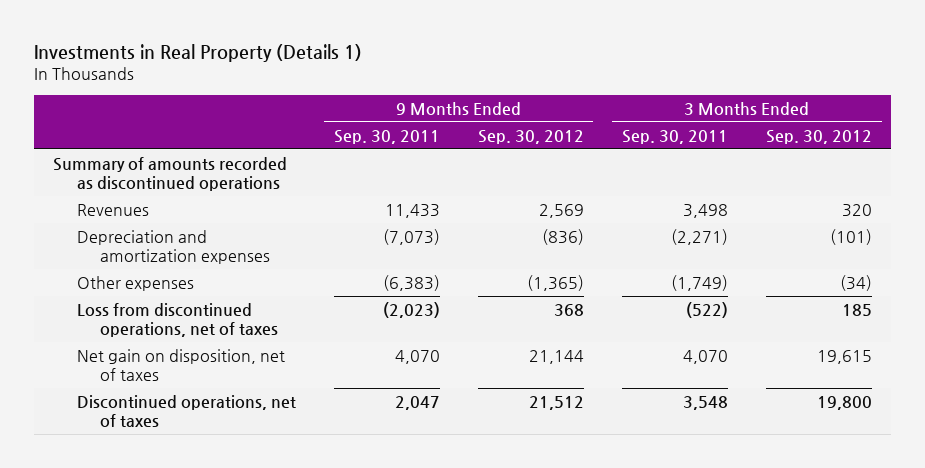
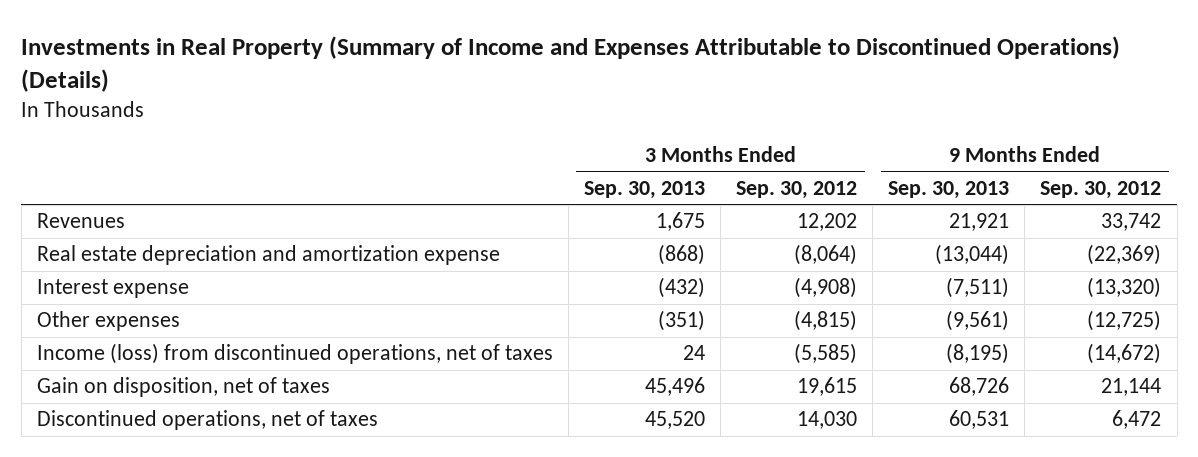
[34,44,363,63] Investments in Real Property (Details 1) -> [21,35,1121,92] Investments in Real Property (Summary of Income and Expenses Attributable to Discontinued Operations) (Details)
[333,129,440,144] Sep. 30, 2011 -> none
[621,129,728,144] Sep. 30, 2011 -> none
none -> [584,180,706,199] Sep. 30, 2013
none -> [888,180,1010,199] Sep. 30, 2013
[53,156,288,192] Summary of amounts recorded as discontinued operations -> none
[538,203,584,218] 2,569 -> [1101,213,1162,232] 33,742
[841,203,872,217] 320 -> [797,213,858,232] 12,202
[76,229,270,265] Depreciation and amortization expenses -> [37,245,501,266] Real estate depreciation and amortization expense
[541,228,584,245] (836) -> [1087,244,1162,266] (22,369)
[829,228,872,245] (101) -> [794,244,858,266] (8,064)
none -> [37,279,190,299] Interest expense
[526,274,584,291] (1,365) -> [1087,310,1162,332] (12,725)
[839,274,872,291] (34) -> [794,310,858,332] (4,815)
[76,302,278,338] Loss from discontinued operations, net of taxes -> [37,343,554,365] Income (loss) from discontinued operations, net of taxes
[553,303,584,316] 368 -> [1087,343,1162,365] (14,672)
[841,303,872,316] 185 -> [794,343,858,365] (5,585)
[76,348,285,382] Net gain on disposition, net of taxes -> [37,377,331,398] Gain on disposition, net of taxes
[528,395,584,410] 21,512 -> [1112,410,1162,430] 6,472
[816,395,872,410] 19,800 -> [797,411,858,430] 14,030

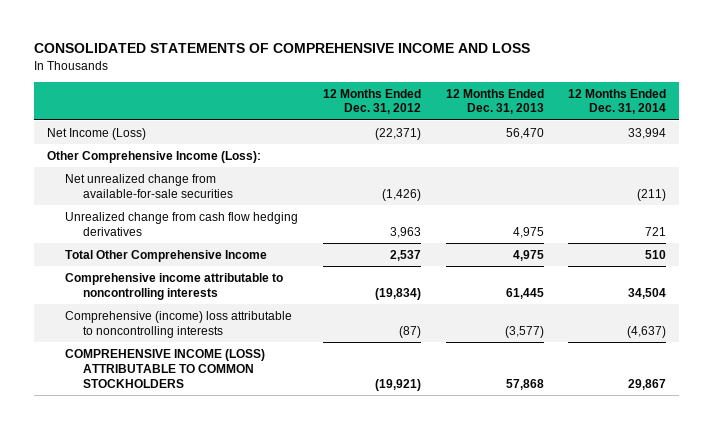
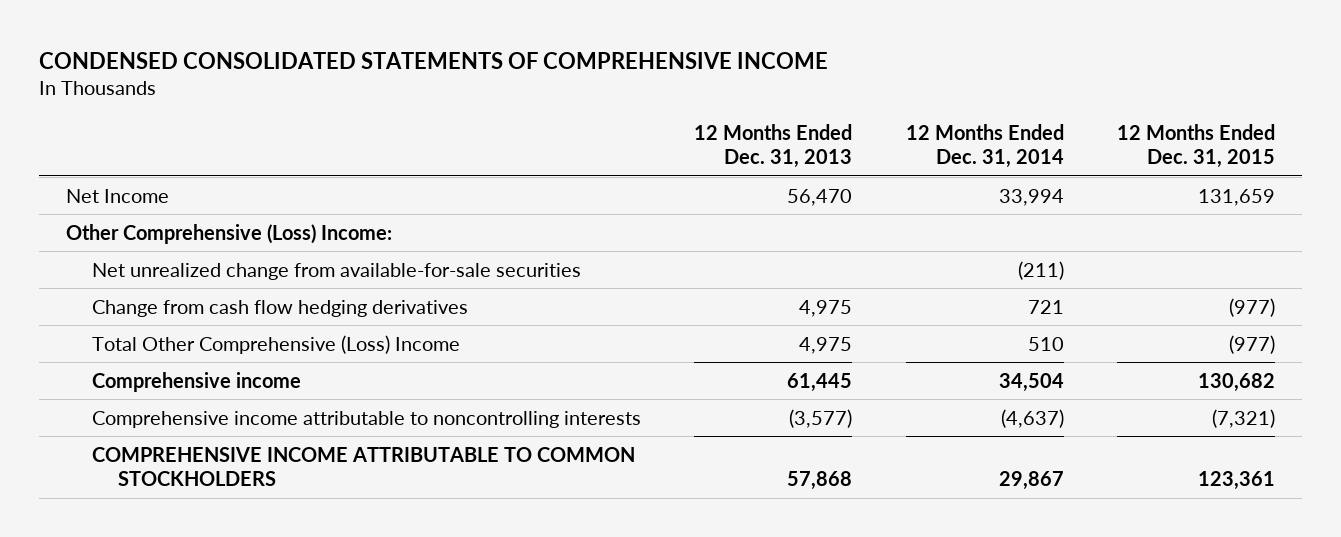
[34,43,531,54] CONSOLIDATED STATEMENTS OF COMPREHENSIVE INCOME AND LOSS -> [38,51,828,69] CONDENSED CONSOLIDATED STATEMENTS OF COMPREHENSIVE INCOME
[322,88,421,115] 12 Months Ended Dec. 31, 2012 -> none
none -> [1117,123,1276,169] 12 Months Ended Dec. 31, 2015
[46,127,146,140] Net Income (Loss) -> [65,188,169,203] Net Income
[46,150,261,163] Other Comprehensive Income (Loss): -> [65,223,392,244] Other Comprehensive (Loss) Income:
[64,310,292,338] Comprehensive (income) loss attributable to noncontrolling interests -> none
[64,211,298,236] Unrealized change from cash flow hedging derivatives -> [91,299,468,317] Change from cash flow hedging derivatives
[64,249,267,262] Total Other Comprehensive Income -> [91,334,460,354] Total Other Comprehensive (Loss) Income
none -> [91,371,301,392] Comprehensive income
[505,287,544,299] 61,445 -> [789,408,853,428] (3,577)
[628,287,667,299] 34,504 -> [1000,408,1064,428] (4,637)
[64,348,265,388] COMPREHENSIVE INCOME (LOSS) ATTRIBUTABLE TO COMMON STOCKHOLDERS -> [91,446,635,486] COMPREHENSIVE INCOME ATTRIBUTABLE TO COMMON STOCKHOLDERS

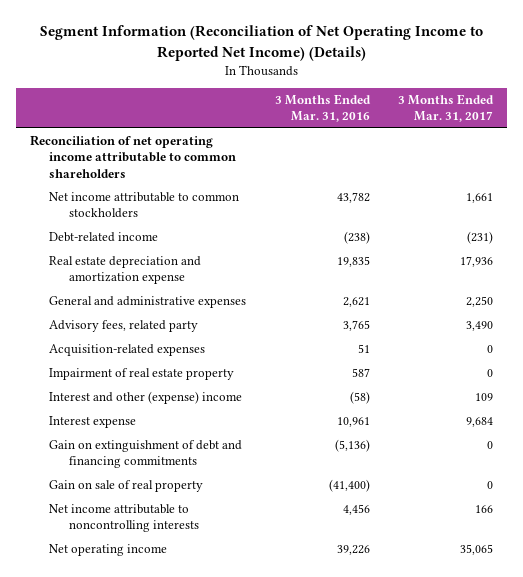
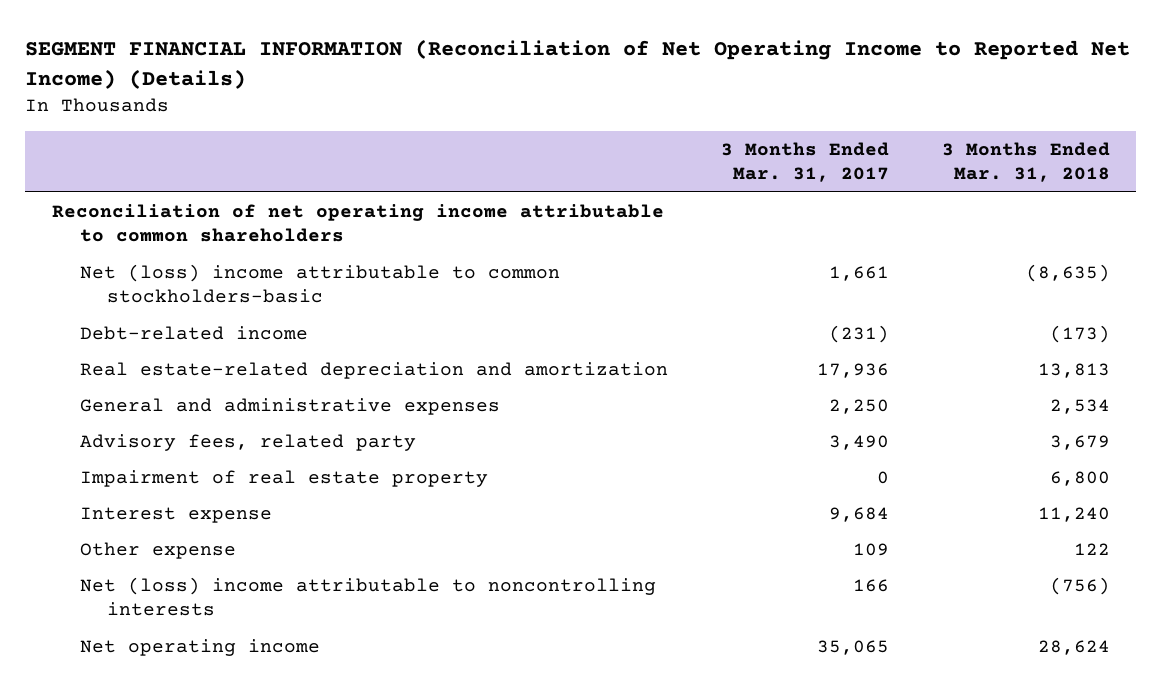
[39,25,483,61] Segment Information (Reconciliation of Net Operating Income to Reported Net Income) (Details) -> [25,39,1131,90] SEGMENT FINANCIAL INFORMATION (Reconciliation of Net Operating Income to Reported Net Income) (Details)
[274,94,371,123] 3 Months Ended Mar. 31, 2016 -> none
none -> [941,141,1110,183] 3 Months Ended Mar. 31, 2018
[49,192,240,219] Net income attributable to common stockholders -> [79,263,560,304] Net (loss) income attributable to common stockholders-basic
[49,256,202,285] Real estate depreciation and amortization expense -> [79,361,668,379] Real estate-related depreciation and amortization
[49,344,206,357] Acquisition-related expenses -> none
[49,391,243,405] Interest and other (expense) income -> none
[49,440,243,469] Gain on extinguishment of debt and financing commitments -> none
[49,480,204,493] Gain on sale of real property -> none
none -> [79,541,236,559] Other expense
[49,504,199,533] Net income attributable to noncontrolling interests -> [79,576,656,617] Net (loss) income attributable to noncontrolling interests

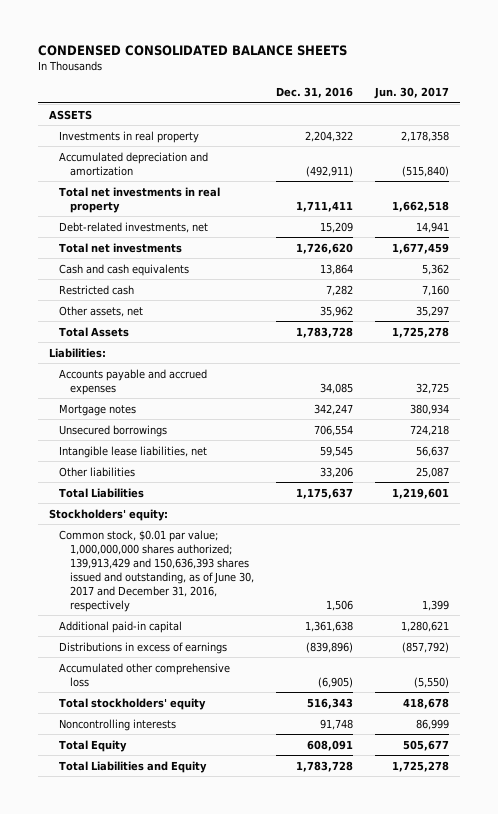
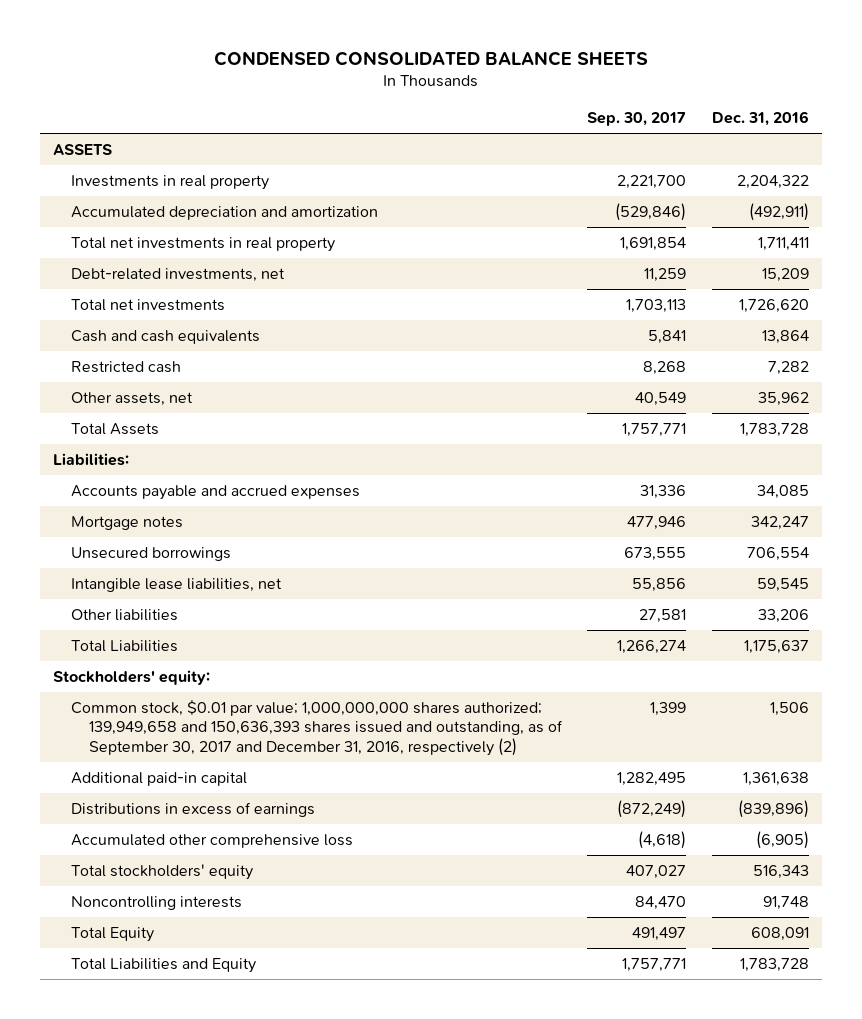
[373,87,449,100] Jun. 30, 2017 -> none
none -> [587,112,687,127] Sep. 30, 2017
[59,529,254,612] Common stock, $0.01 par value; 1,000,000,000 shares authorized; 139,913,429 and 150,636,393 shares issued and outstanding, as of June 30, 2017 and December 31, 2016, respectively -> [70,700,563,756] Common stock, $0.01 par value; 1,000,000,000 shares authorized; 139,949,658 and 150,636,393 shares issued and outstanding, as of September 30, 2017 and December 31, 2016, respectively (2)

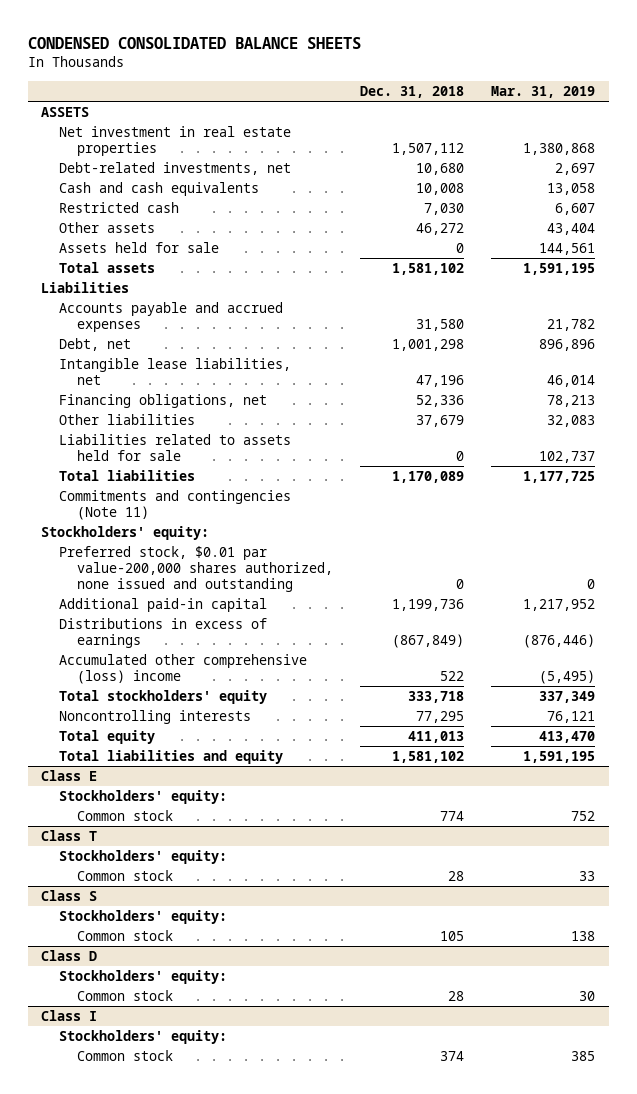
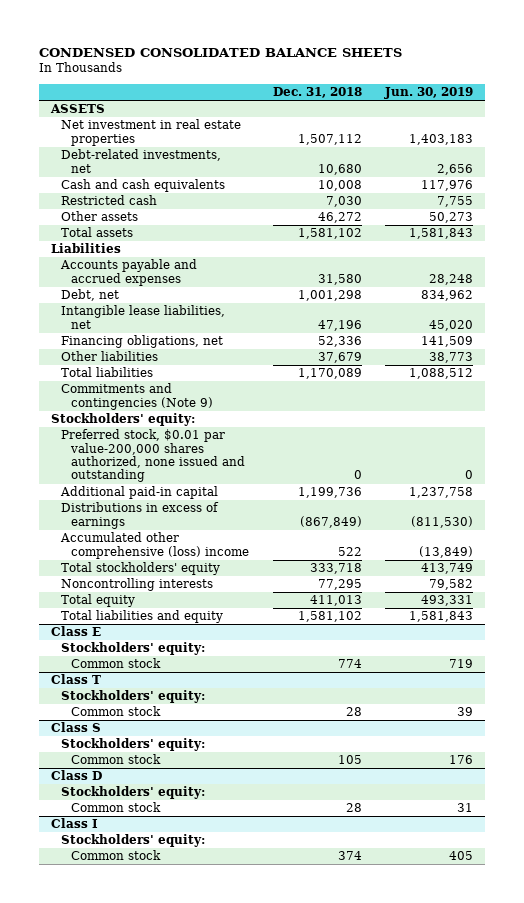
[491,86,596,99] Mar. 31, 2019 -> none
none -> [384,87,474,100] Jun. 30, 2019
[59,242,220,254] Assets held for sale -> none
[59,434,292,461] Liabilities related to assets held for sale -> none
[59,490,292,520] Commitments and contingencies (Note 11) -> [60,383,214,410] Commitments and contingencies (Note 9)

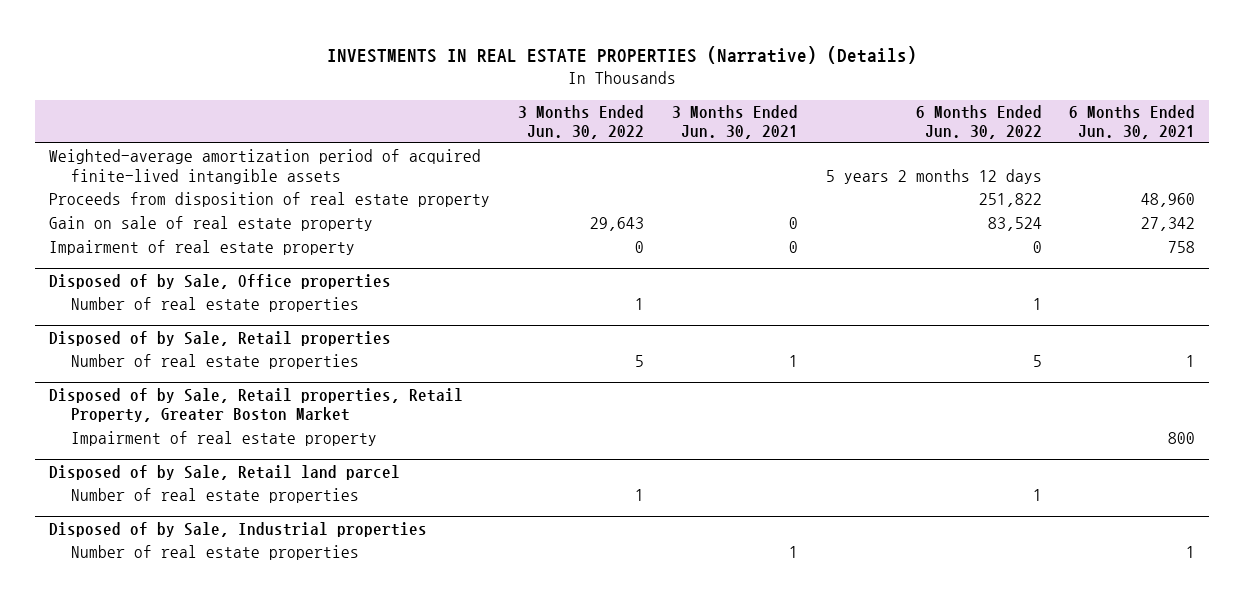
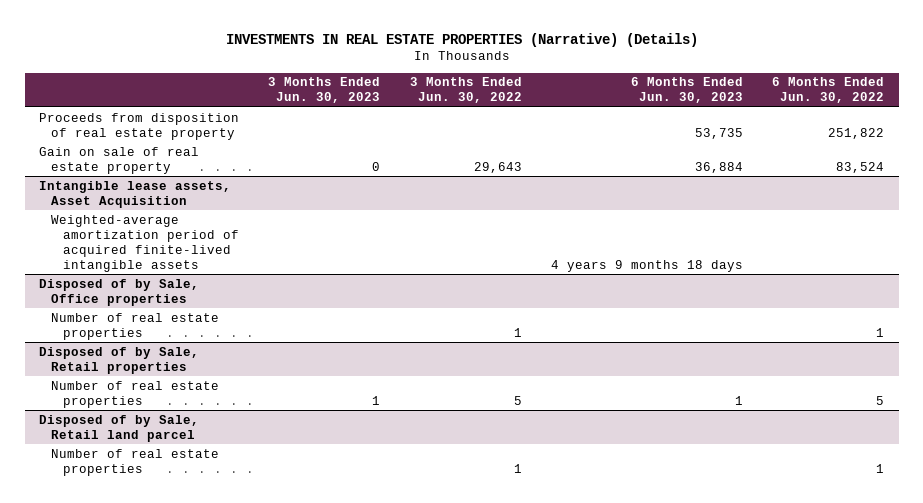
[671,104,798,140] 3 Months Ended Jun. 30, 2021 -> none
[1069,104,1196,140] 6 Months Ended Jun. 30, 2021 -> none
none -> [268,77,381,104] 3 Months Ended Jun. 30, 2023
none -> [630,77,743,104] 6 Months Ended Jun. 30, 2023
[49,149,482,184] Weighted-average amortization period of acquired finite-lived intangible assets -> none
[49,240,356,256] Impairment of real estate property -> none
none -> [39,180,232,208] Intangible lease assets, Asset Acquisition
none -> [51,214,240,272] Weighted-average amortization period of acquired finite-lived intangible assets
[49,387,464,423] Disposed of by Sale, Retail properties, Retail Property, Greater Boston Market -> none
[70,431,377,447] Impairment of real estate property -> none
[49,521,428,537] Disposed of by Sale, Industrial properties -> none
[70,545,359,561] Number of real estate properties -> none

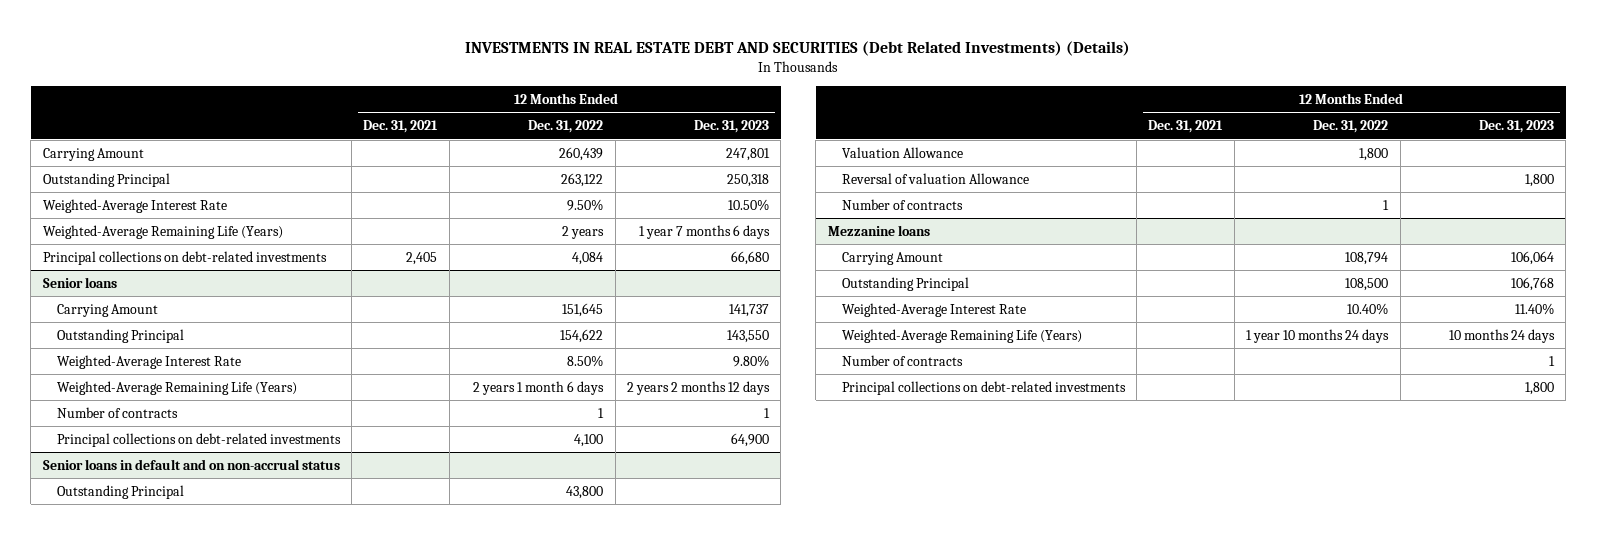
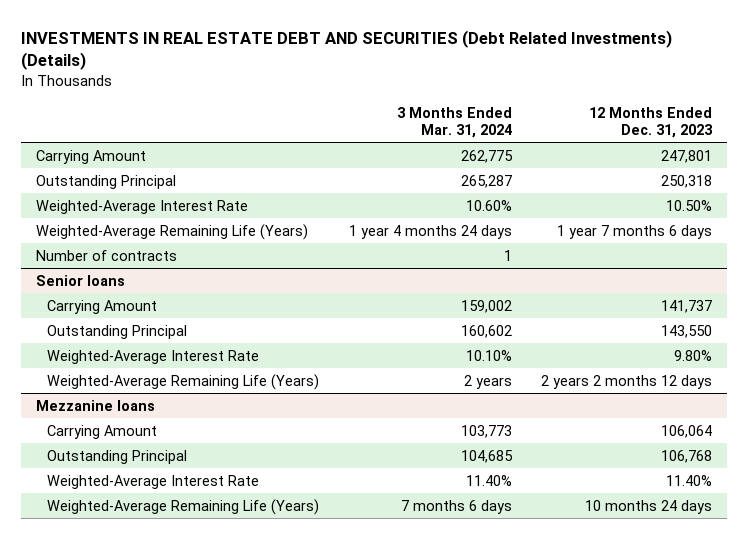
[363,120,439,134] Dec. 31, 2021 -> none
[528,120,604,134] Dec. 31, 2022 -> none
none -> [396,106,512,139] 3 Months Ended Mar. 31, 2024
[42,250,327,265] Principal collections on debt-related investments -> none
none -> [35,249,177,261] Number of contracts
[56,406,178,418] Number of contracts -> none
[56,432,341,447] Principal collections on debt-related investments -> none
[42,458,340,470] Senior loans in default and on non-accrual status -> none
[56,484,184,499] Outstanding Principal -> none
[841,146,963,158] Valuation Allowance -> none
[841,172,1029,184] Reversal of valuation Allowance -> none
[841,198,963,210] Number of contracts -> none
[841,354,963,366] Number of contracts -> none
[841,380,1126,395] Principal collections on debt-related investments -> none

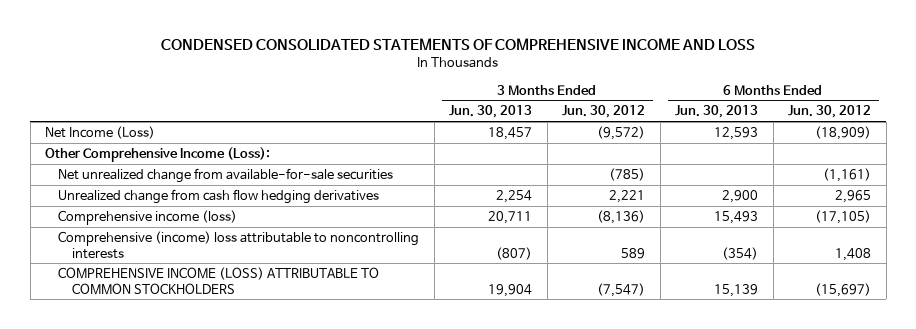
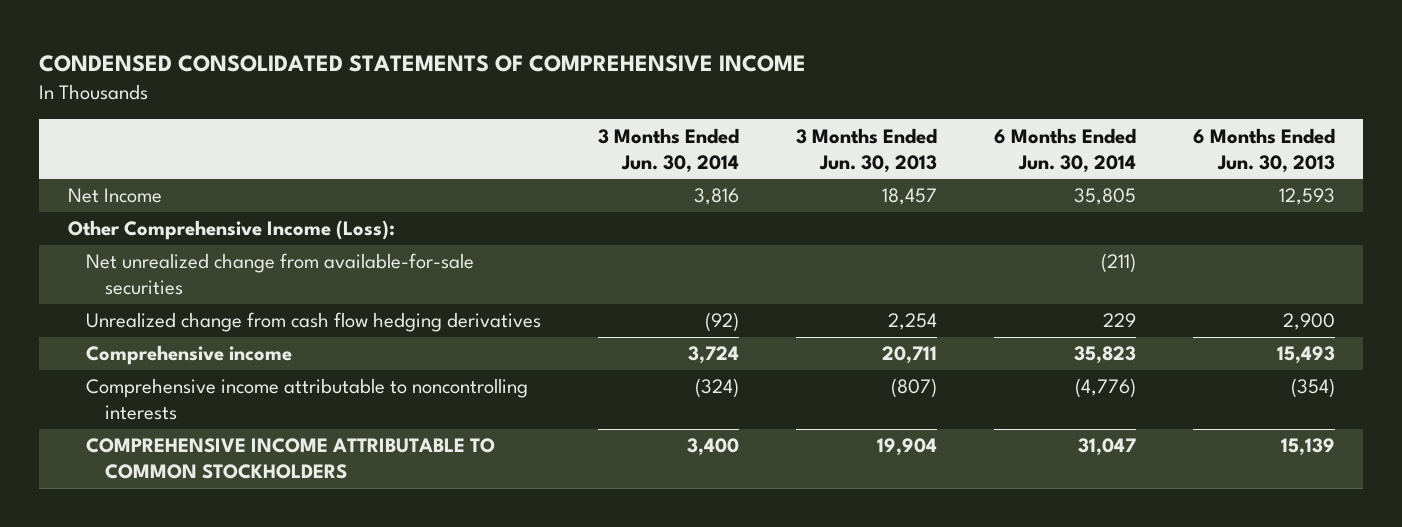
[161,37,756,50] CONDENSED CONSOLIDATED STATEMENTS OF COMPREHENSIVE INCOME AND LOSS -> [39,55,807,73] CONDENSED CONSOLIDATED STATEMENTS OF COMPREHENSIVE INCOME
[562,105,646,119] Jun. 30, 2012 -> none
[788,105,872,119] Jun. 30, 2012 -> none
none -> [598,127,740,173] 3 Months Ended Jun. 30, 2014
none -> [993,127,1136,173] 6 Months Ended Jun. 30, 2014
[45,125,156,139] Net Income (Loss) -> [67,188,162,204] Net Income
[58,209,238,225] Comprehensive income (loss) -> [86,345,293,366] Comprehensive income
[58,230,420,259] Comprehensive (income) loss attributable to noncontrolling interests -> [86,378,529,421] Comprehensive income attributable to noncontrolling interests
[58,266,380,295] COMPREHENSIVE INCOME (LOSS) ATTRIBUTABLE TO COMMON STOCKHOLDERS -> [86,438,496,480] COMPREHENSIVE INCOME ATTRIBUTABLE TO COMMON STOCKHOLDERS

